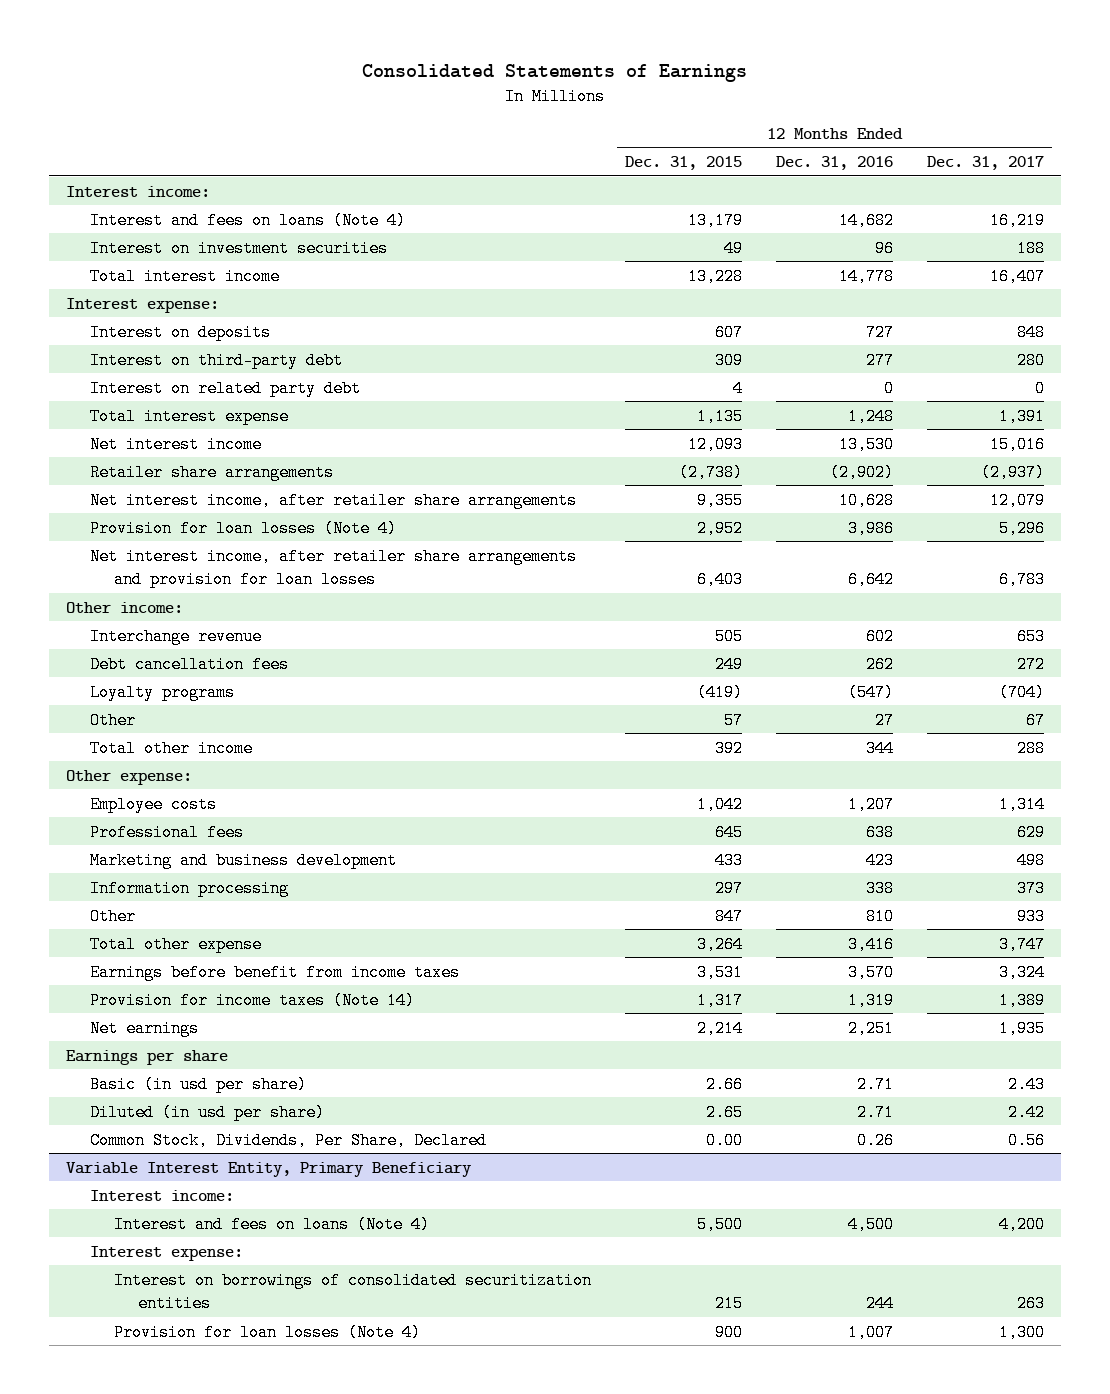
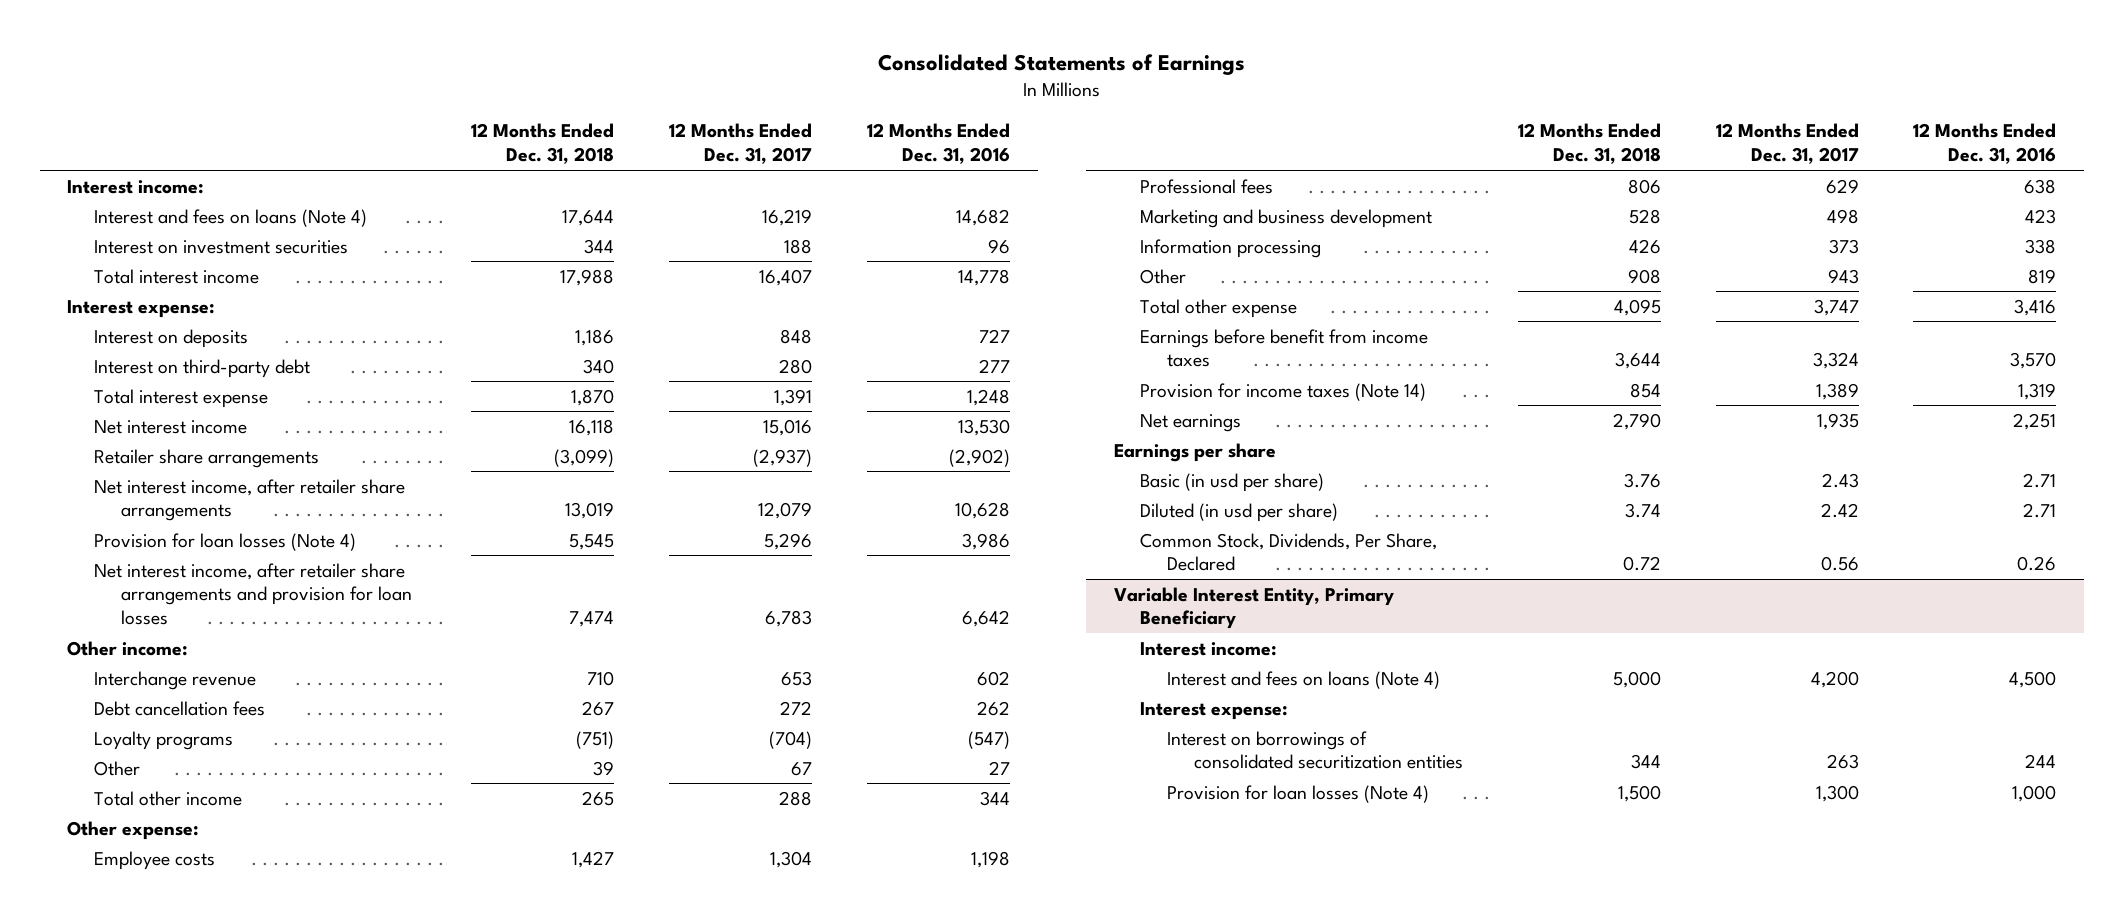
[625,156,743,171] Dec. 31, 2015 -> none
none -> [471,123,615,165] 12 Months Ended Dec. 31, 2018
[90,379,362,397] Interest on related party debt -> none
[848,795,895,813] 1,207 -> [971,850,1011,868] 1,198
[998,795,1045,813] 1,314 -> [770,850,813,868] 1,304
[866,907,895,925] 810 -> [2028,268,2057,284] 819
[1016,907,1045,925] 933 -> [1827,268,1859,284] 943
[848,1323,895,1341] 1,007 -> [2012,784,2057,802] 1,000

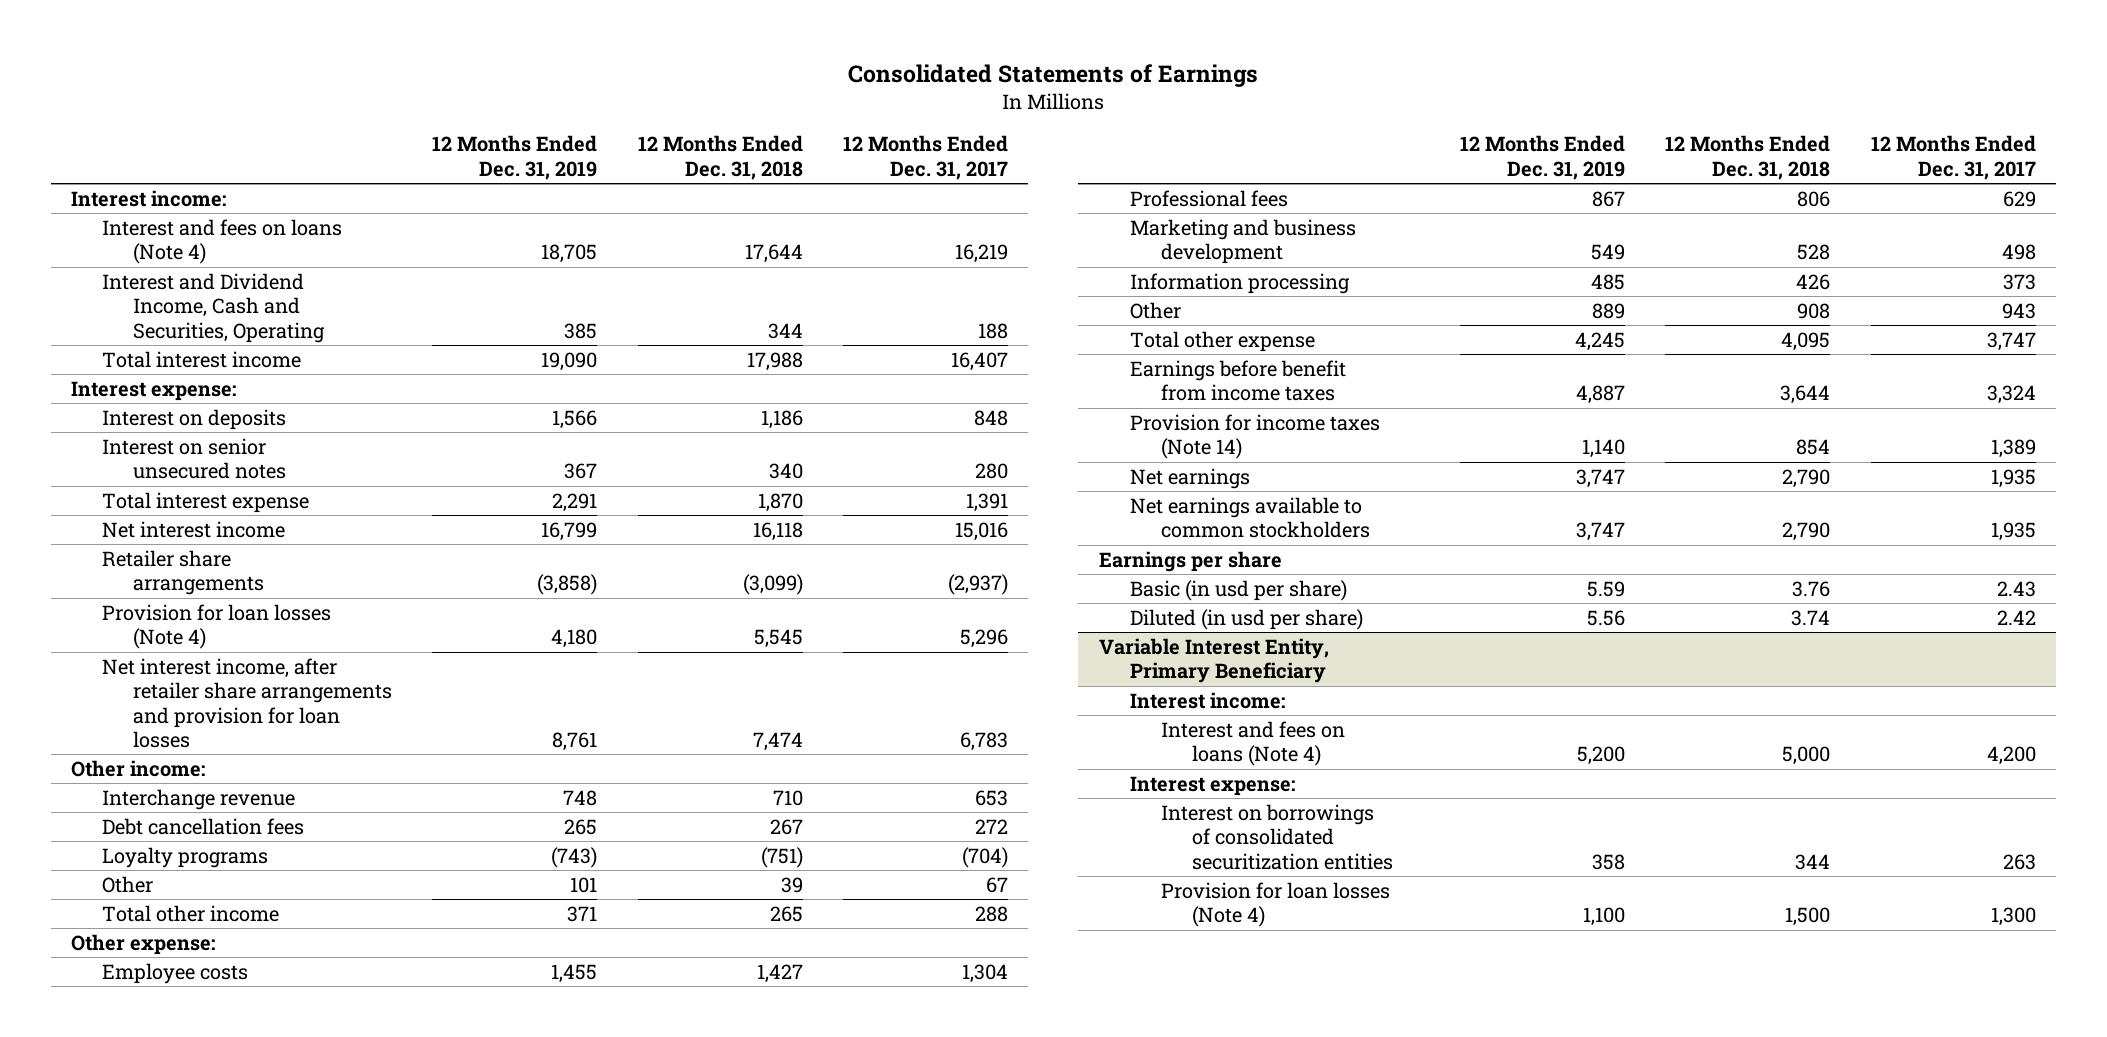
[867,123,1011,165] 12 Months Ended Dec. 31, 2016 -> none
none -> [432,135,598,180] 12 Months Ended Dec. 31, 2019
[94,239,349,254] Interest on investment securities -> [101,272,325,343] Interest and Dividend Income, Cash and Securities, Operating
[94,358,311,378] Interest on third-party debt -> [101,437,286,480] Interest on senior unsecured notes
[94,478,406,522] Net interest income, after retailer share arrangements -> none
none -> [1129,496,1370,539] Net earnings available to common stockholders
[1140,532,1438,572] Common Stock, Dividends, Per Share, Declared -> none

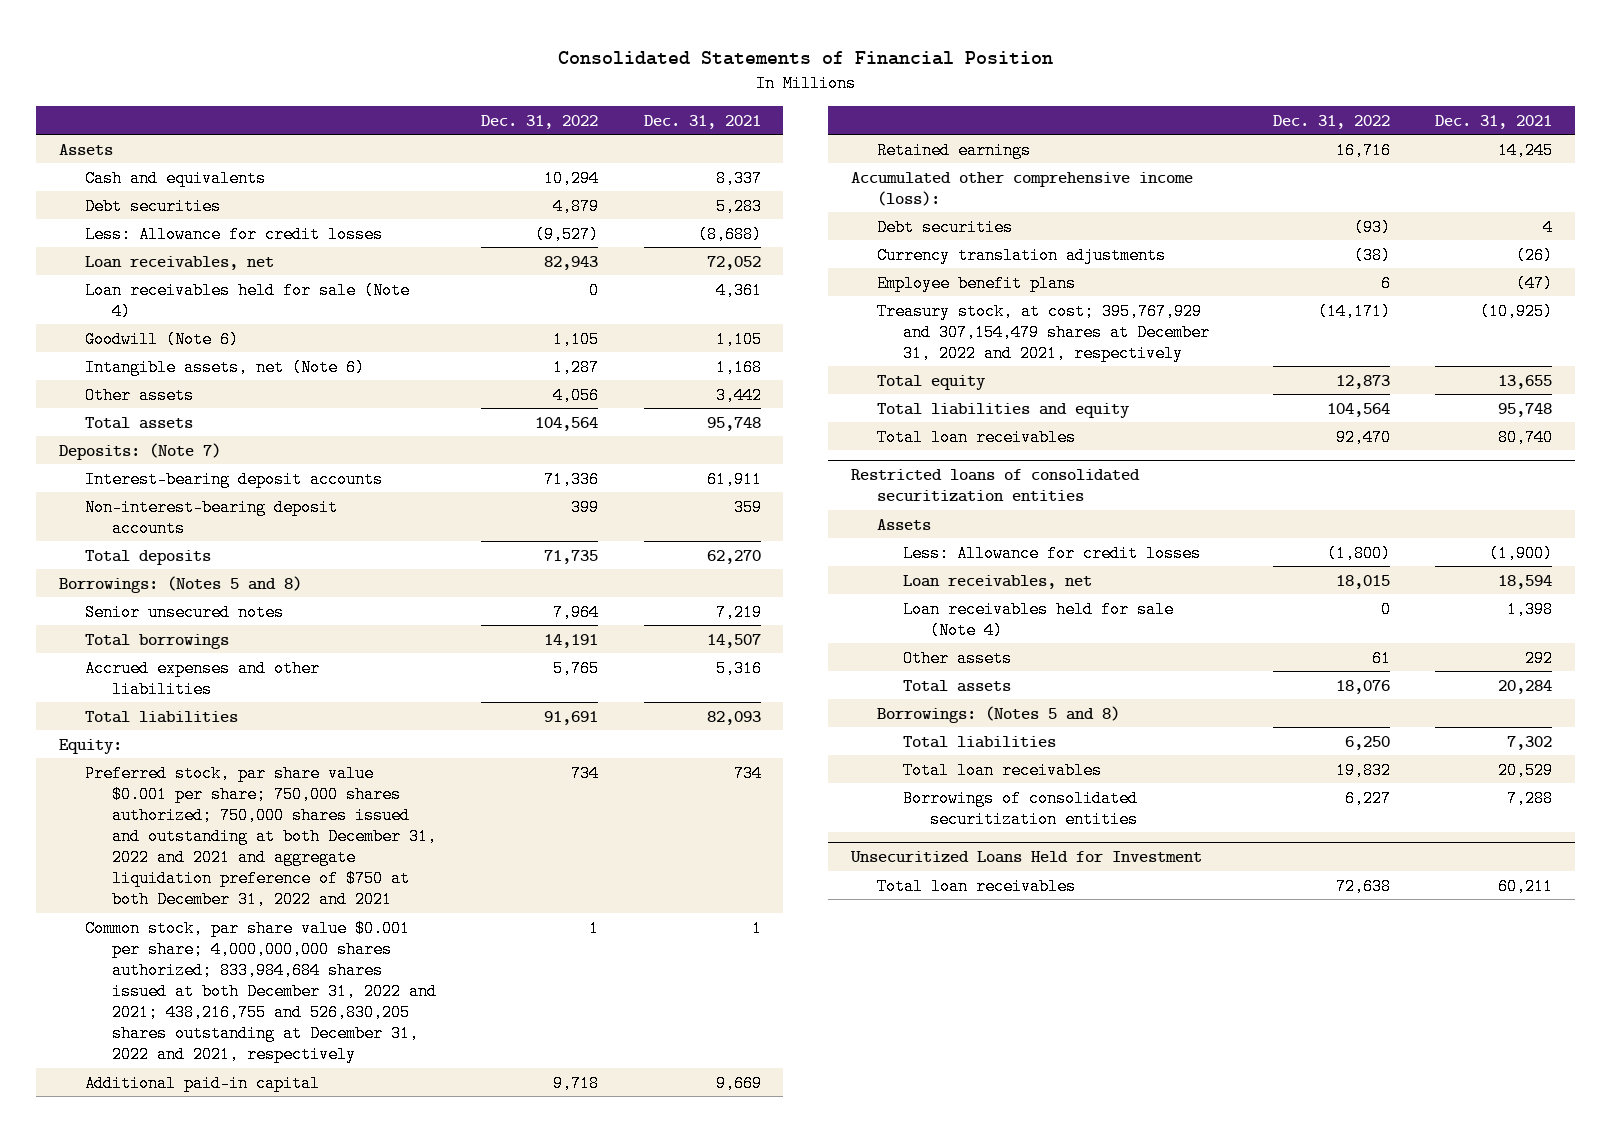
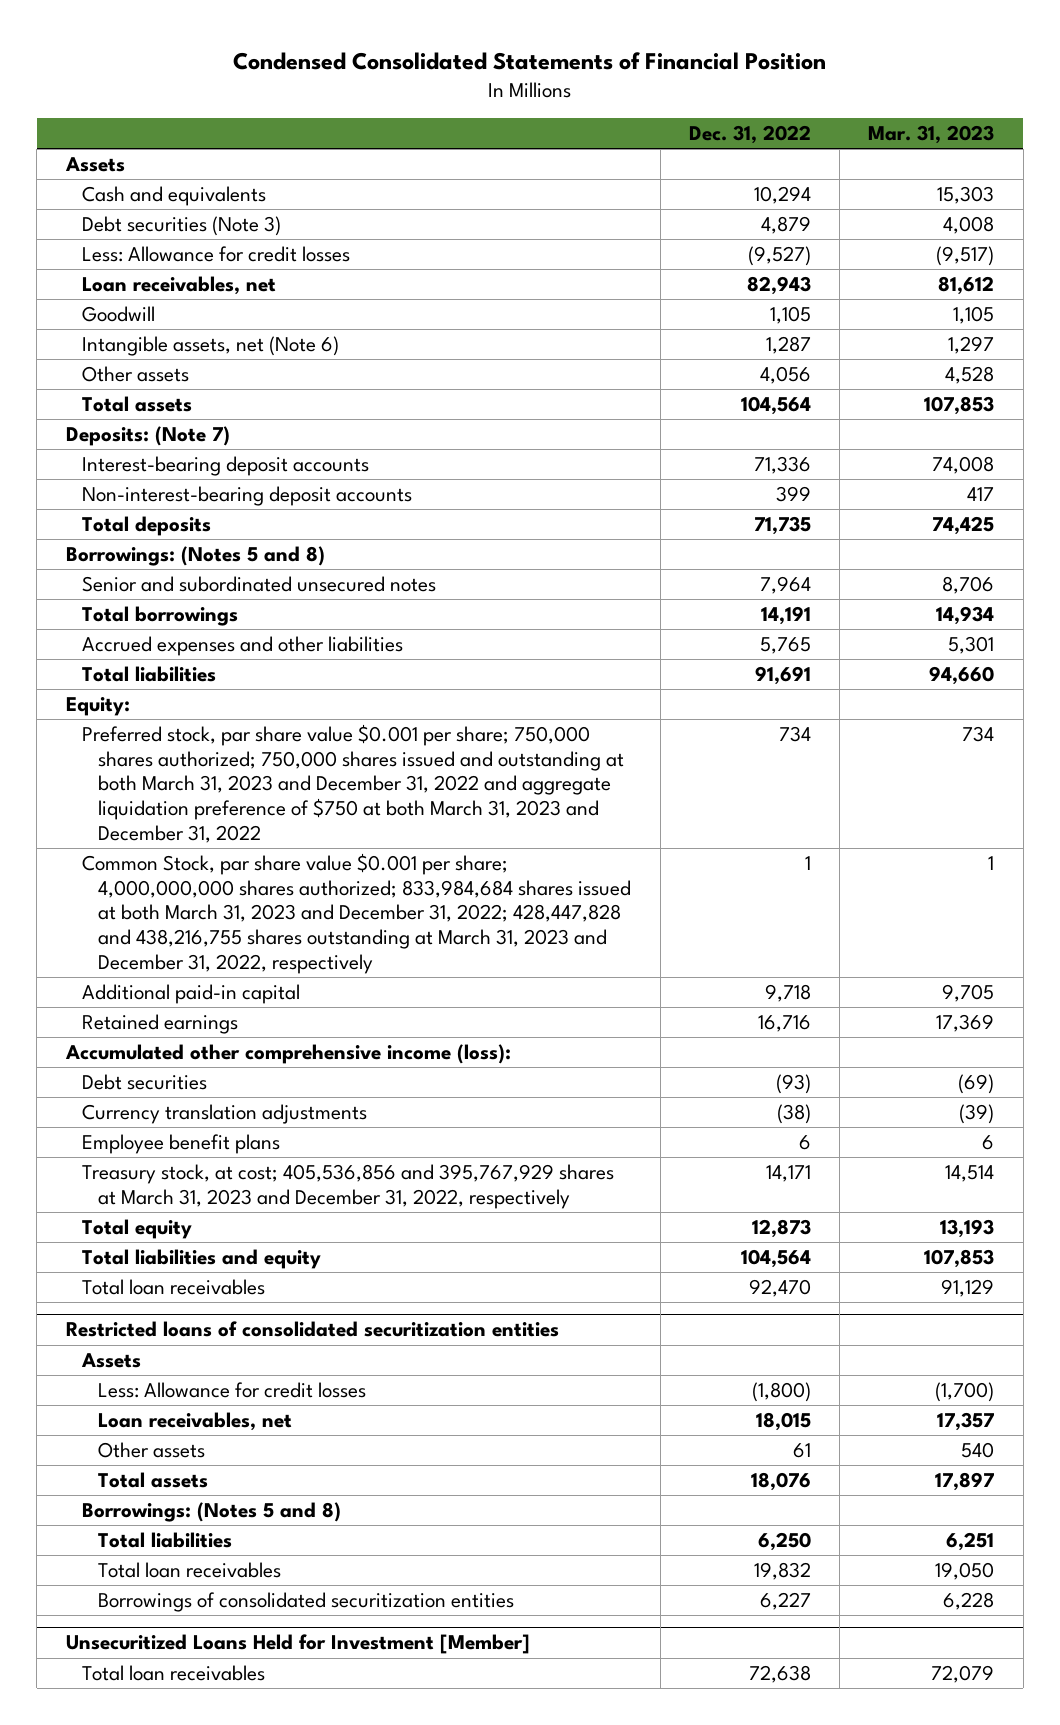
[557,51,1053,66] Consolidated Statements of Financial Position -> [232,52,826,71] Condensed Consolidated Statements of Financial Position
[643,114,761,129] Dec. 31, 2021 -> none
none -> [868,125,995,145] Mar. 31, 2023
[85,197,222,215] Debt securities -> [81,215,281,236] Debt securities (Note 3)
[85,281,411,320] Loan receivables held for sale (Note 4) -> none
[85,330,240,348] Goodwill (Note 6) -> [81,305,155,322] Goodwill
[85,603,285,621] Senior unsecured notes -> [81,575,436,592] Senior and subordinated unsecured notes
[85,764,437,909] Preferred stock, par share value $0.001 per share; 750,000 shares authorized; 750,000 shares issued and outstanding at both December 31, 2022 and 2021 and aggregate liquidation preference of $750 at both December 31, 2022 and 2021 -> [81,723,625,843] Preferred stock, par share value $0.001 per share; 750,000 shares authorized; 750,000 shares issued and outstanding at both March 31, 2023 and December 31, 2022 and aggregate liquidation preference of $750 at both March 31, 2023 and December 31, 2022
[85,919,437,1064] Common stock, par share value $0.001 per share; 4,000,000,000 shares authorized; 833,984,684 shares issued at both December 31, 2022 and 2021; 438,216,755 and 526,830,205 shares outstanding at December 31, 2022 and 2021, respectively -> [81,852,632,974] Common Stock, par share value $0.001 per share; 4,000,000,000 shares authorized; 833,984,684 shares issued at both March 31, 2023 and December 31, 2022; 428,447,828 and 438,216,755 shares outstanding at March 31, 2023 and December 31, 2022, respectively
[876,302,1211,362] Treasury stock, at cost; 395,767,929 and 307,154,479 shares at December 31, 2022 and 2021, respectively -> [81,1163,614,1209] Treasury stock, at cost; 405,536,856 and 395,767,929 shares at March 31, 2023 and December 31, 2022, respectively
[1317,302,1391,320] (14,171) -> [765,1164,811,1182] 14,171
[903,600,1175,639] Loan receivables held for sale (Note 4) -> none
[849,851,1202,864] Unsecuritized Loans Held for Investment -> [65,1634,530,1655] Unsecuritized Loans Held for Investment [Member]

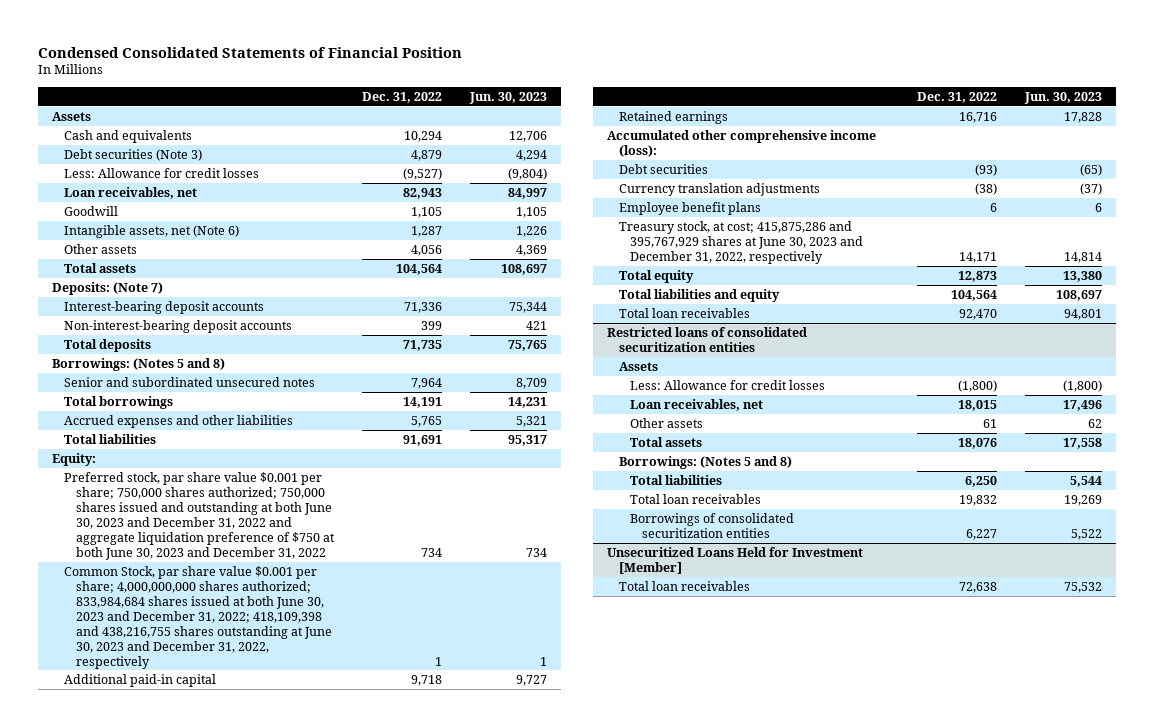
[868,125,995,145] Mar. 31, 2023 -> none
none -> [469,91,548,104] Jun. 30, 2023
[81,723,625,843] Preferred stock, par share value $0.001 per share; 750,000 shares authorized; 750,000 shares issued and outstanding at both March 31, 2023 and December 31, 2022 and aggregate liquidation preference of $750 at both March 31, 2023 and December 31, 2022 -> [63,471,335,560] Preferred stock, par share value $0.001 per share; 750,000 shares authorized; 750,000 shares issued and outstanding at both June 30, 2023 and December 31, 2022 and aggregate liquidation preference of $750 at both June 30, 2023 and December 31, 2022
[81,852,632,974] Common Stock, par share value $0.001 per share; 4,000,000,000 shares authorized; 833,984,684 shares issued at both March 31, 2023 and December 31, 2022; 428,447,828 and 438,216,755 shares outstanding at March 31, 2023 and December 31, 2022, respectively -> [63,565,332,669] Common Stock, par share value $0.001 per share; 4,000,000,000 shares authorized; 833,984,684 shares issued at both June 30, 2023 and December 31, 2022; 418,109,398 and 438,216,755 shares outstanding at June 30, 2023 and December 31, 2022, respectively
[81,1163,614,1209] Treasury stock, at cost; 405,536,856 and 395,767,929 shares at March 31, 2023 and December 31, 2022, respectively -> [618,220,864,264] Treasury stock, at cost; 415,875,286 and 395,767,929 shares at June 30, 2023 and December 31, 2022, respectively

